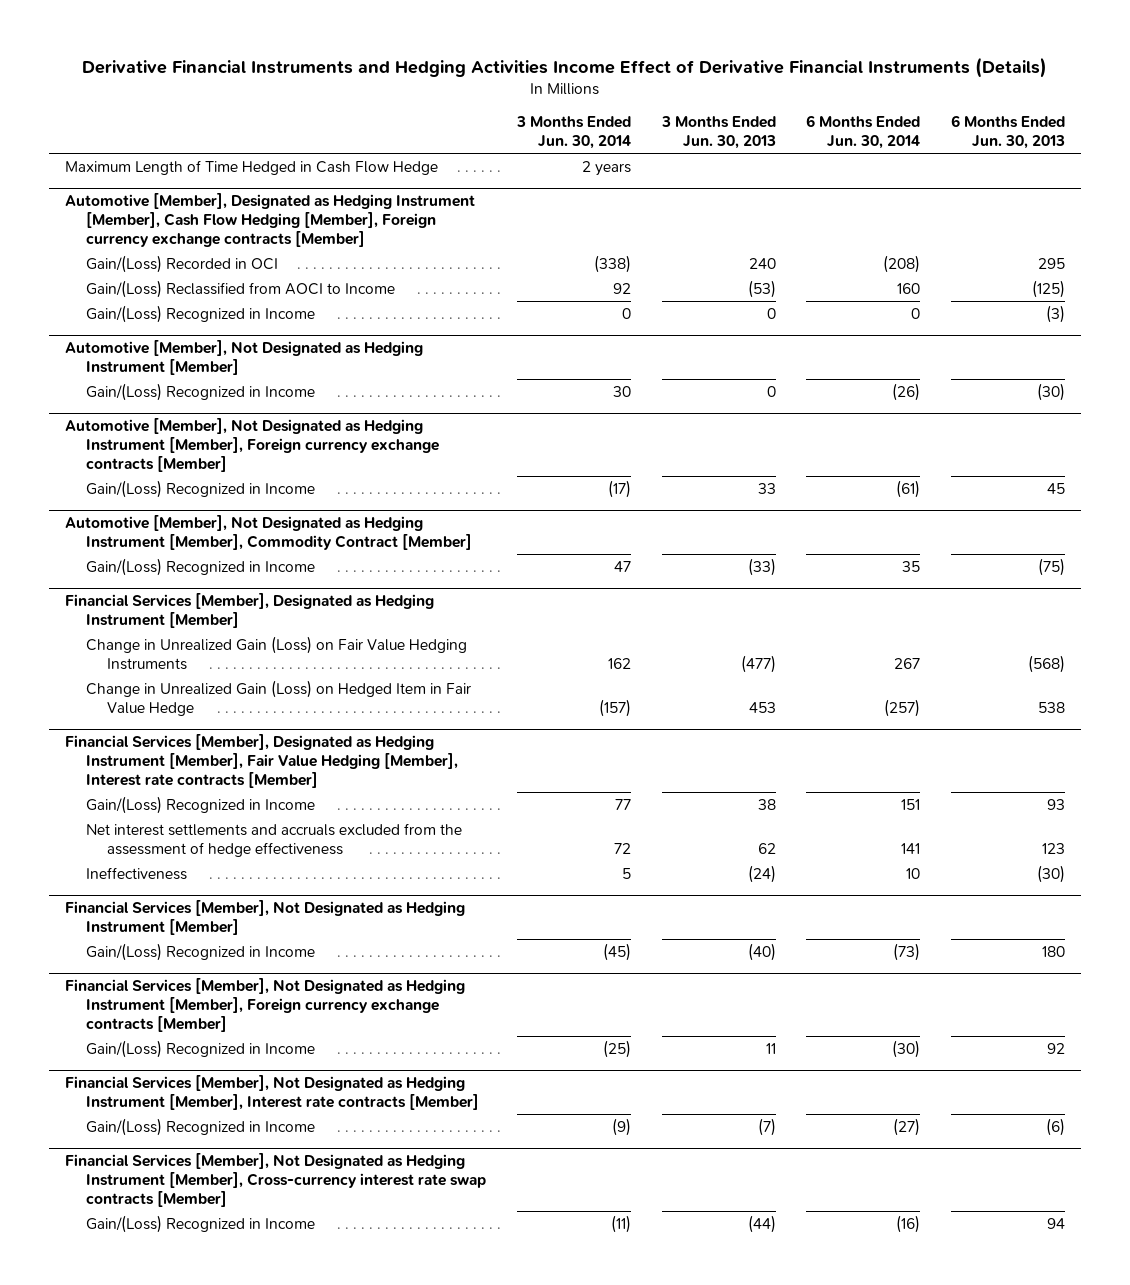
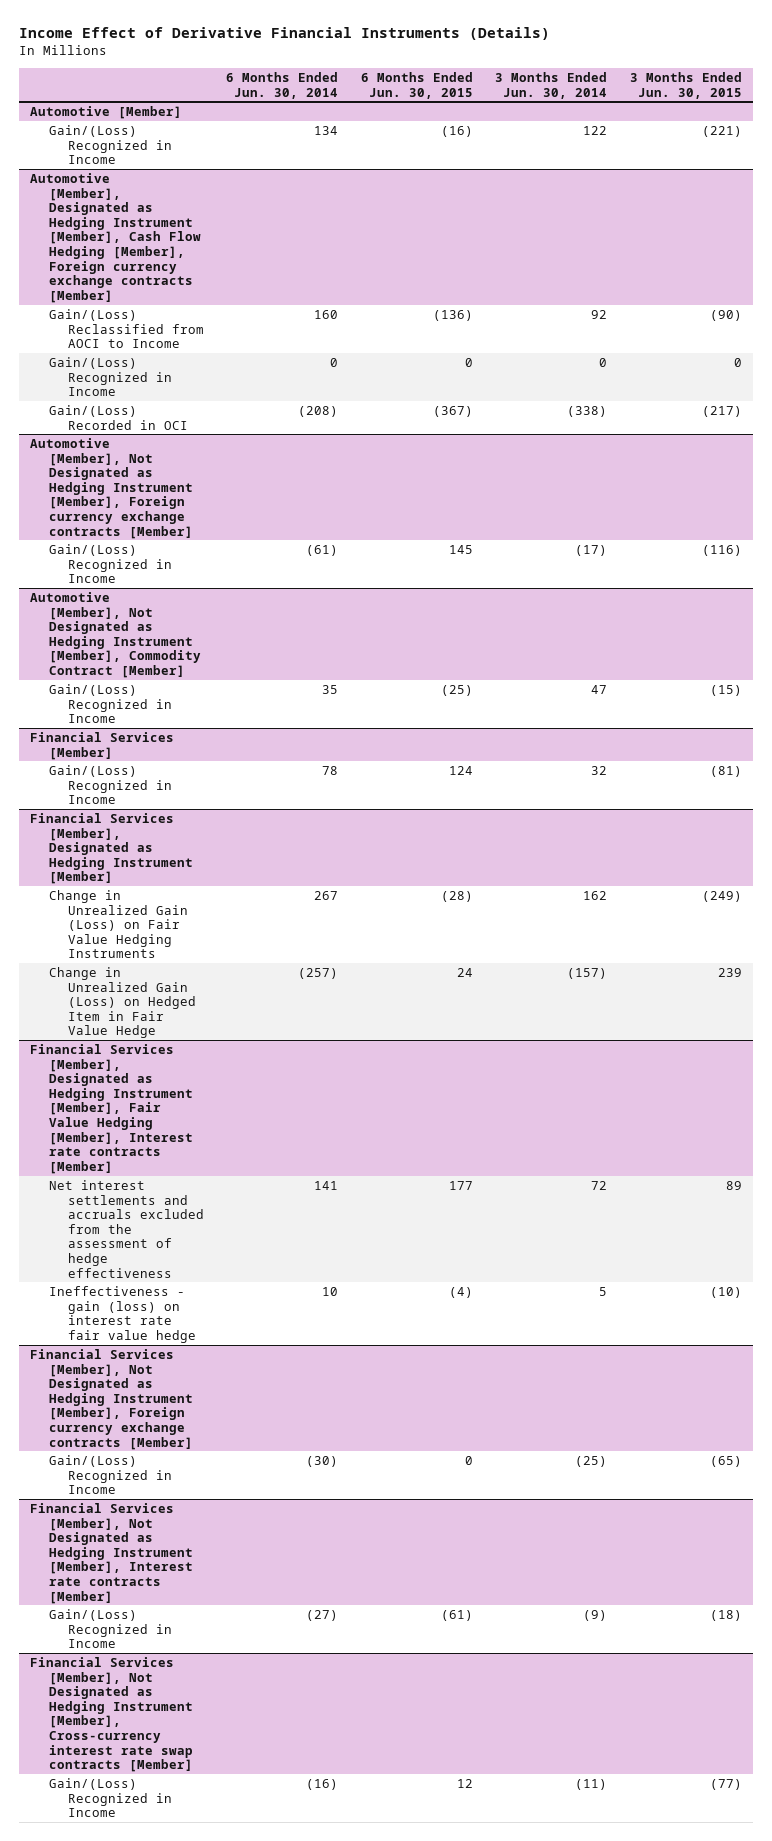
[81,57,1047,79] Derivative Financial Instruments and Hedging Activities Income Effect of Derivative Financial Instruments (Details) -> [18,27,550,41] Income Effect of Derivative Financial Instruments (Details)
[660,116,776,150] 3 Months Ended Jun. 30, 2013 -> none
[951,115,1066,150] 6 Months Ended Jun. 30, 2013 -> none
none -> [360,71,473,99] 6 Months Ended Jun. 30, 2015
none -> [629,71,742,99] 3 Months Ended Jun. 30, 2015
[64,159,438,175] Maximum Length of Time Hedged in Cash Flow Hedge -> none
none -> [29,106,182,120] Automotive [Member]
none -> [48,125,172,165] Gain/(Loss) Recognized in Income
[64,340,423,376] Automotive [Member], Not Designated as Hedging Instrument [Member] -> none
[85,382,315,401] Gain/(Loss) Recognized in Income -> none
[85,254,278,273] Gain/(Loss) Recorded in OCI -> [48,405,188,430] Gain/(Loss) Recorded in OCI
none -> [29,732,174,760] Financial Services [Member]
none -> [48,765,172,805] Gain/(Loss) Recognized in Income
[85,795,315,814] Gain/(Loss) Recognized in Income -> none
[64,900,465,936] Financial Services [Member], Not Designated as Hedging Instrument [Member] -> none
[85,942,315,961] Gain/(Loss) Recognized in Income -> none
[85,866,187,880] Ineffectiveness -> [48,1286,196,1343] Ineffectiveness - gain (loss) on interest rate fair value hedge

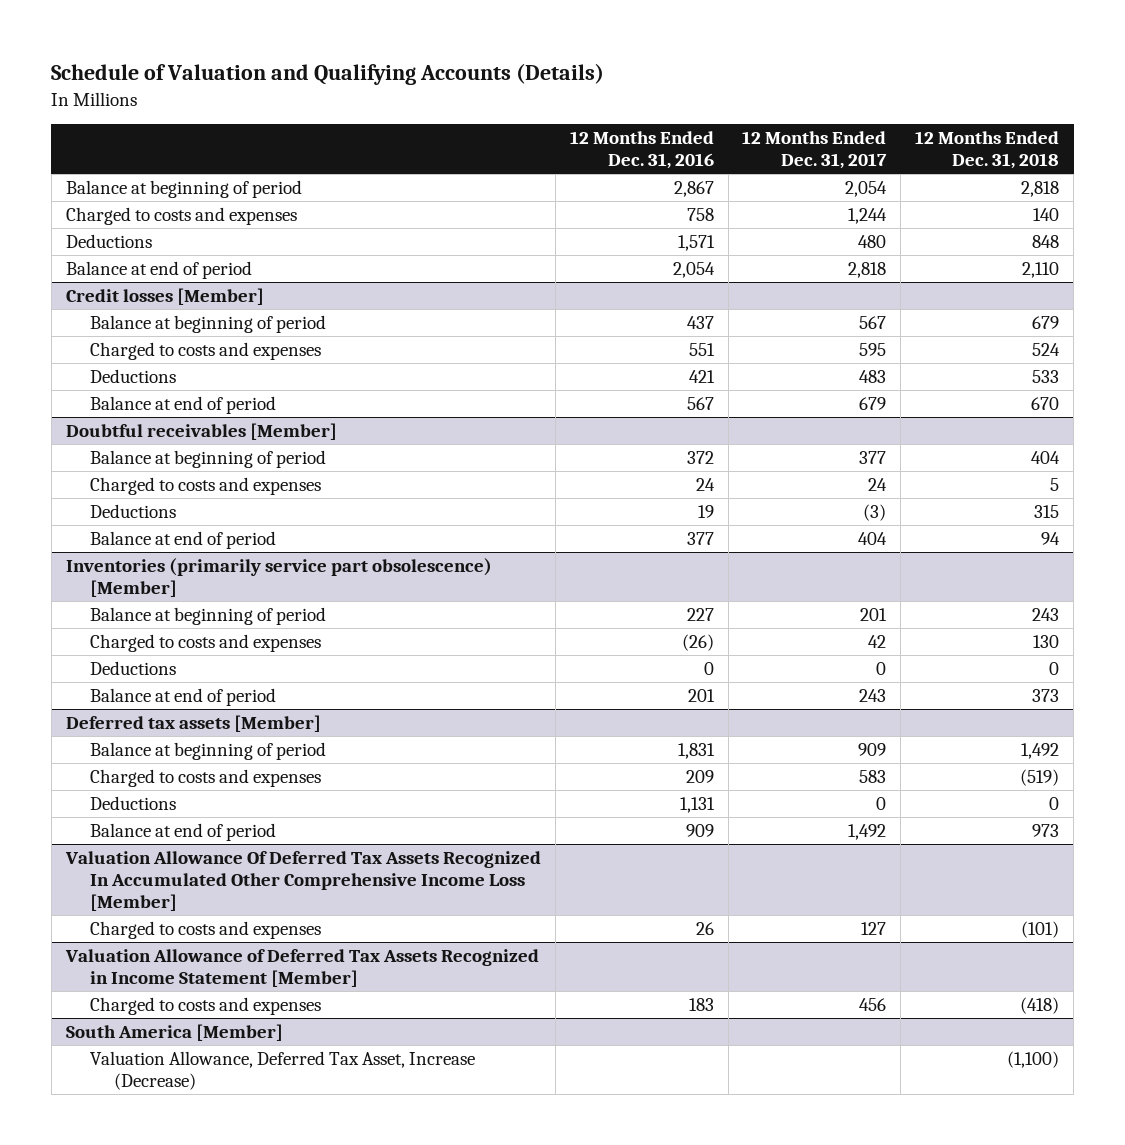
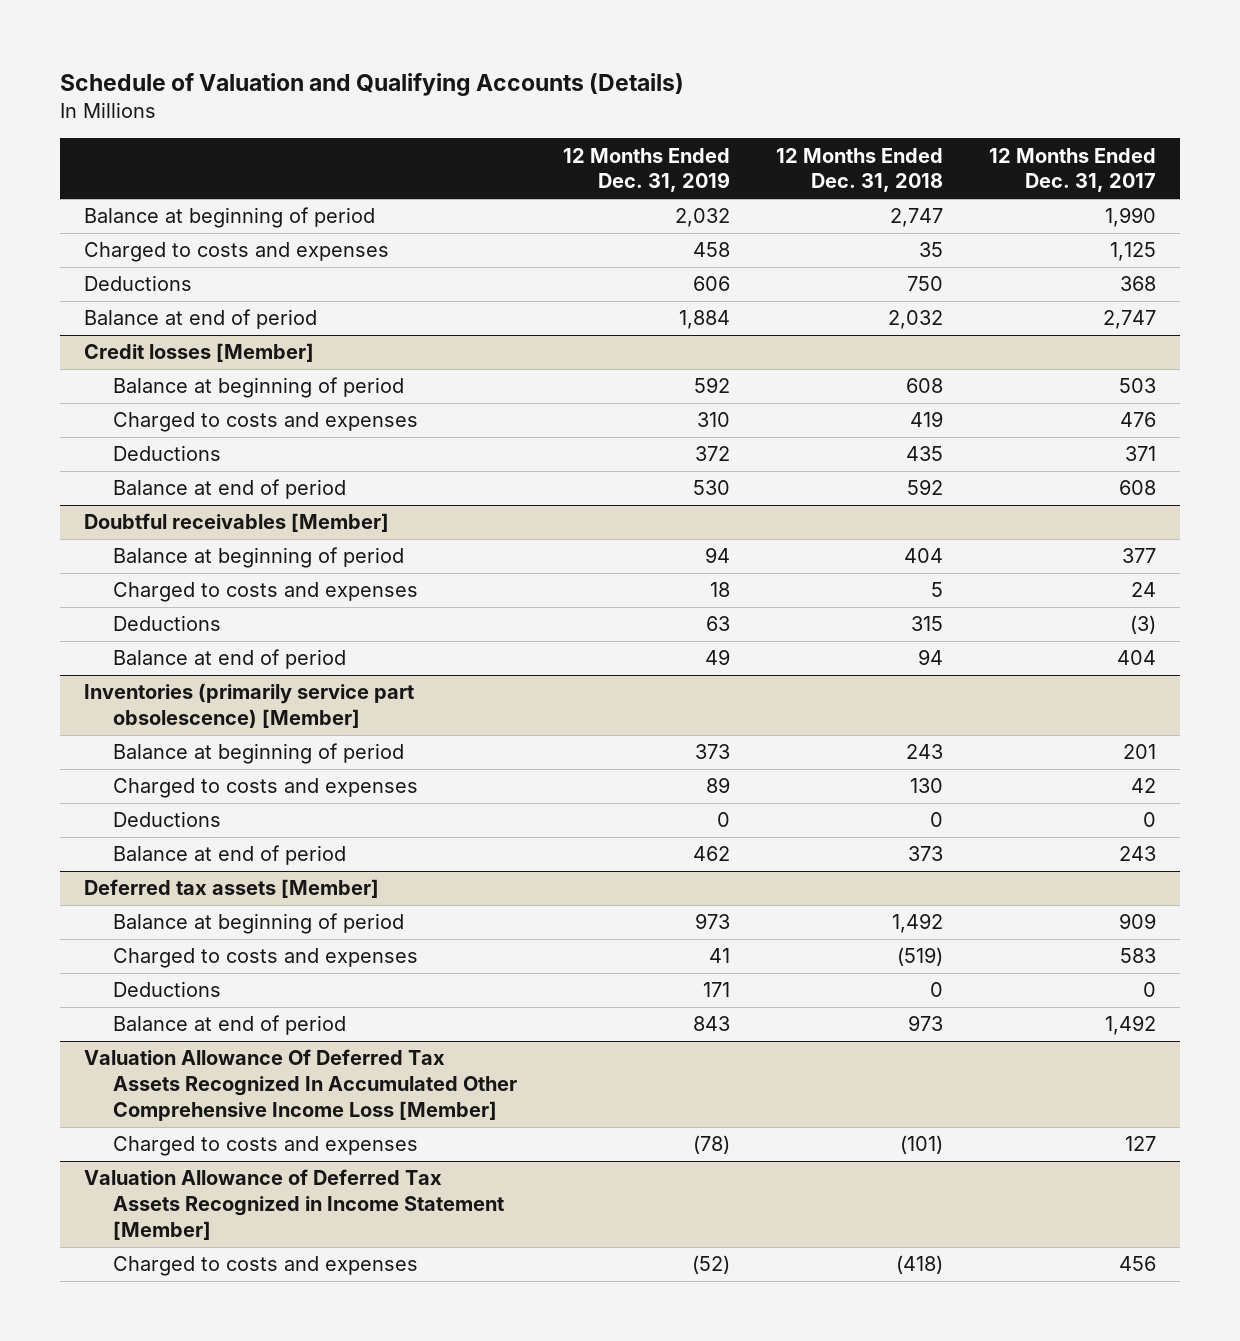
[569,131,714,170] 12 Months Ended Dec. 31, 2016 -> none
none -> [562,147,730,193] 12 Months Ended Dec. 31, 2019
[845,180,888,197] 2,054 -> [1105,207,1157,228] 1,990
[1021,180,1060,197] 2,818 -> [890,208,944,228] 2,747
[848,207,888,224] 1,244 -> [1110,242,1157,262] 1,125
[1033,207,1060,221] 140 -> [919,242,944,258] 35
[858,234,887,248] 480 -> [1120,276,1157,292] 368
[1032,234,1060,248] 848 -> [907,276,944,292] 750
[848,261,887,278] 2,818 -> [1103,310,1157,330] 2,747
[1022,261,1060,278] 2,110 -> [888,310,944,330] 2,032
[859,315,887,329] 567 -> [1119,378,1157,394] 503
[1032,315,1060,329] 679 -> [906,378,944,394] 608
[859,342,887,356] 595 -> [1120,412,1157,428] 476
[1032,342,1061,356] 524 -> [910,411,944,428] 419
[859,369,887,383] 483 -> [1125,446,1157,462] 371
[1032,369,1060,383] 533 -> [906,446,944,462] 435
[859,396,887,410] 679 -> [1119,480,1157,496] 608
[1031,396,1060,410] 670 -> [907,479,944,496] 592
[65,1023,283,1041] South America [Member] -> none
[90,1050,476,1090] Valuation Allowance, Deferred Tax Asset, Increase (Decrease) -> none

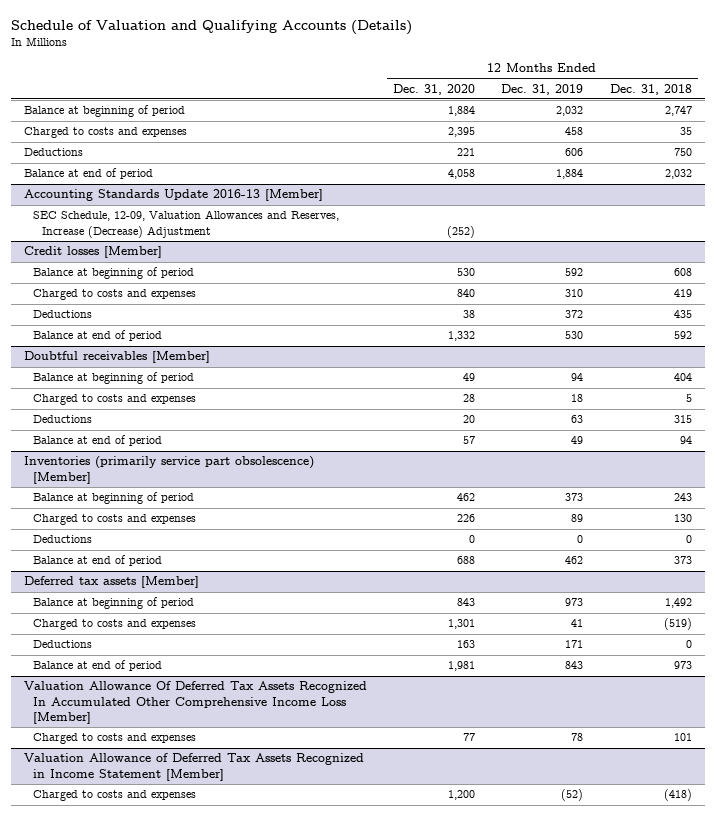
[989,147,1157,193] 12 Months Ended Dec. 31, 2017 -> none
none -> [393,83,476,95] Dec. 31, 2020
none -> [24,189,324,202] Accounting Standards Update 2016-13 [Member]
none -> [32,210,339,238] SEC Schedule, 12-09, Valuation Allowances and Reserves, Increase (Decrease) Adjustment
[692,1135,730,1155] (78) -> [571,733,584,742] 78
[900,1135,944,1155] (101) -> [673,733,692,742] 101

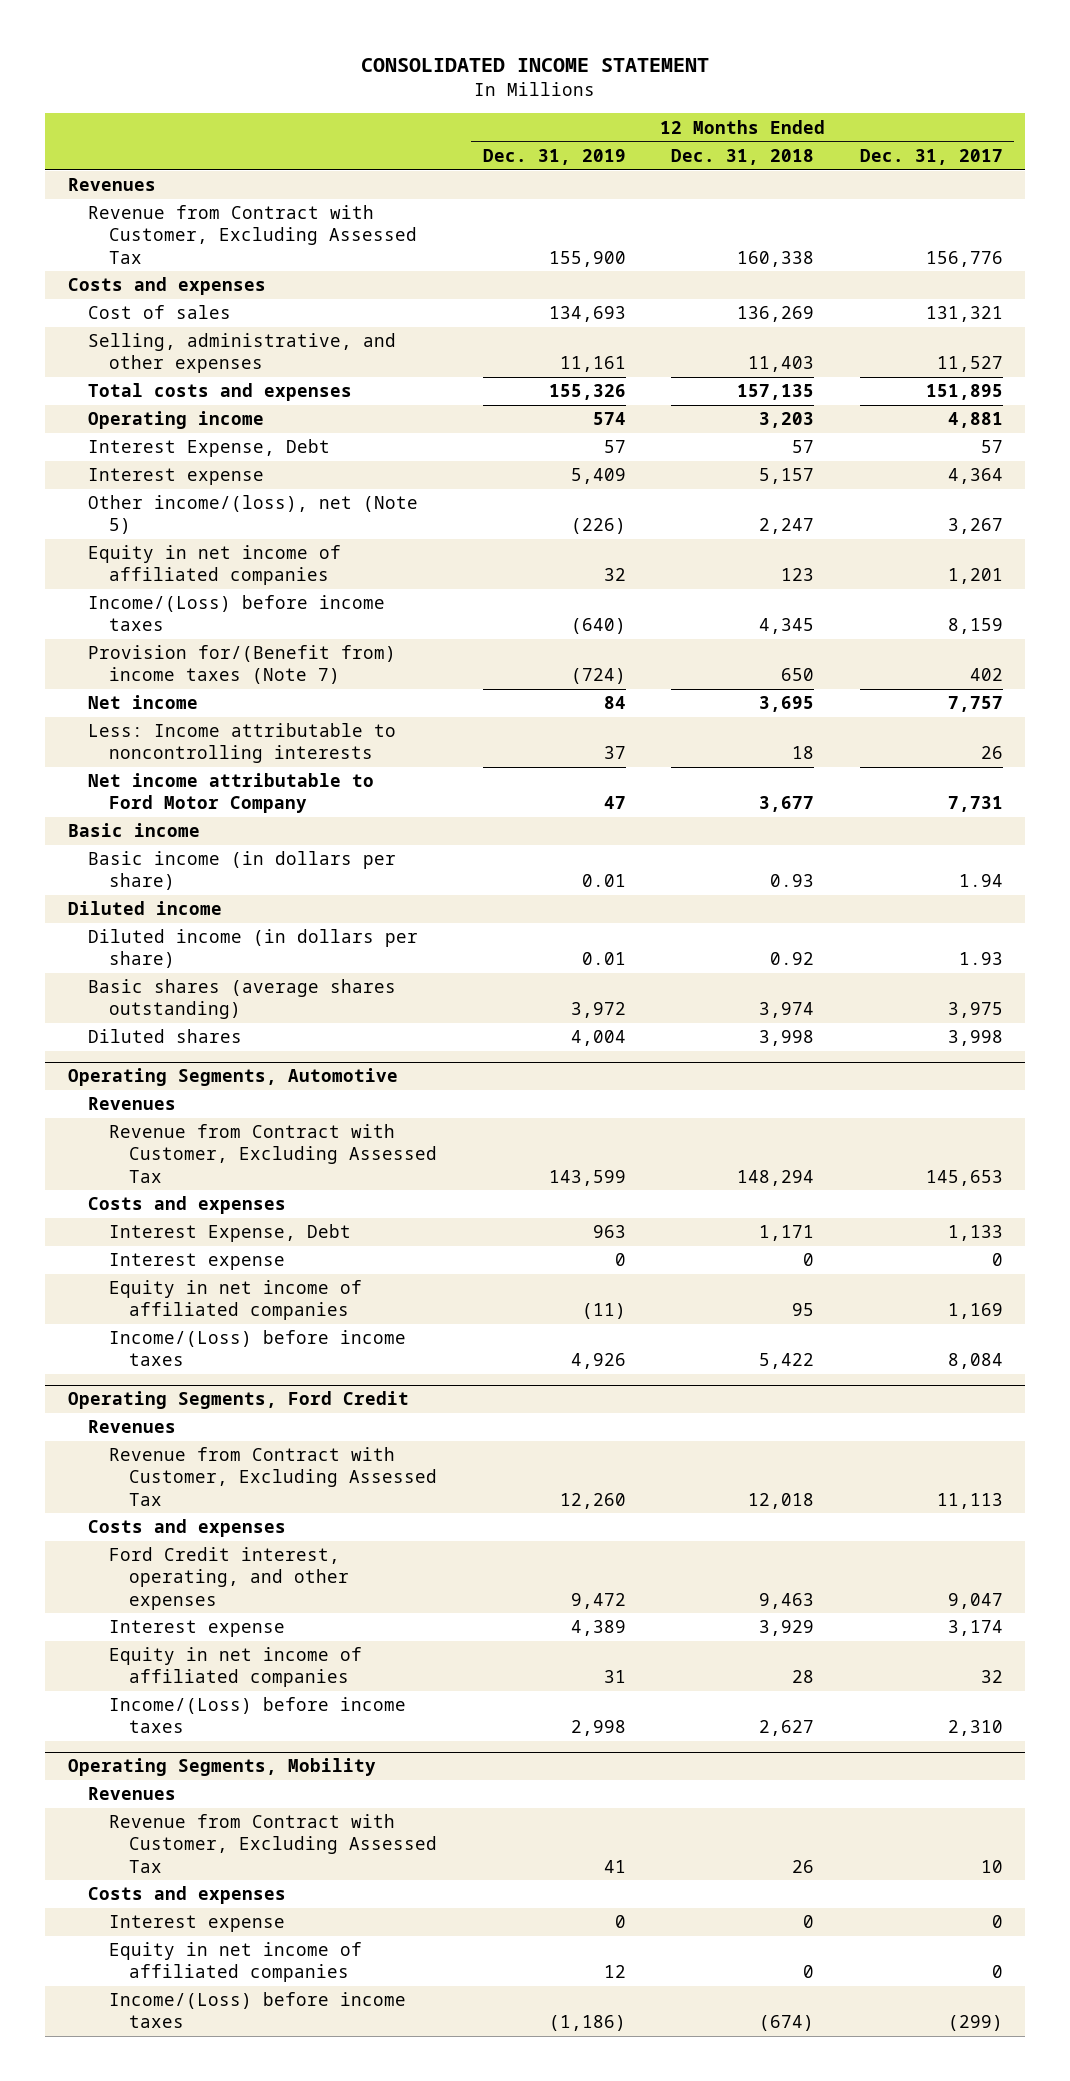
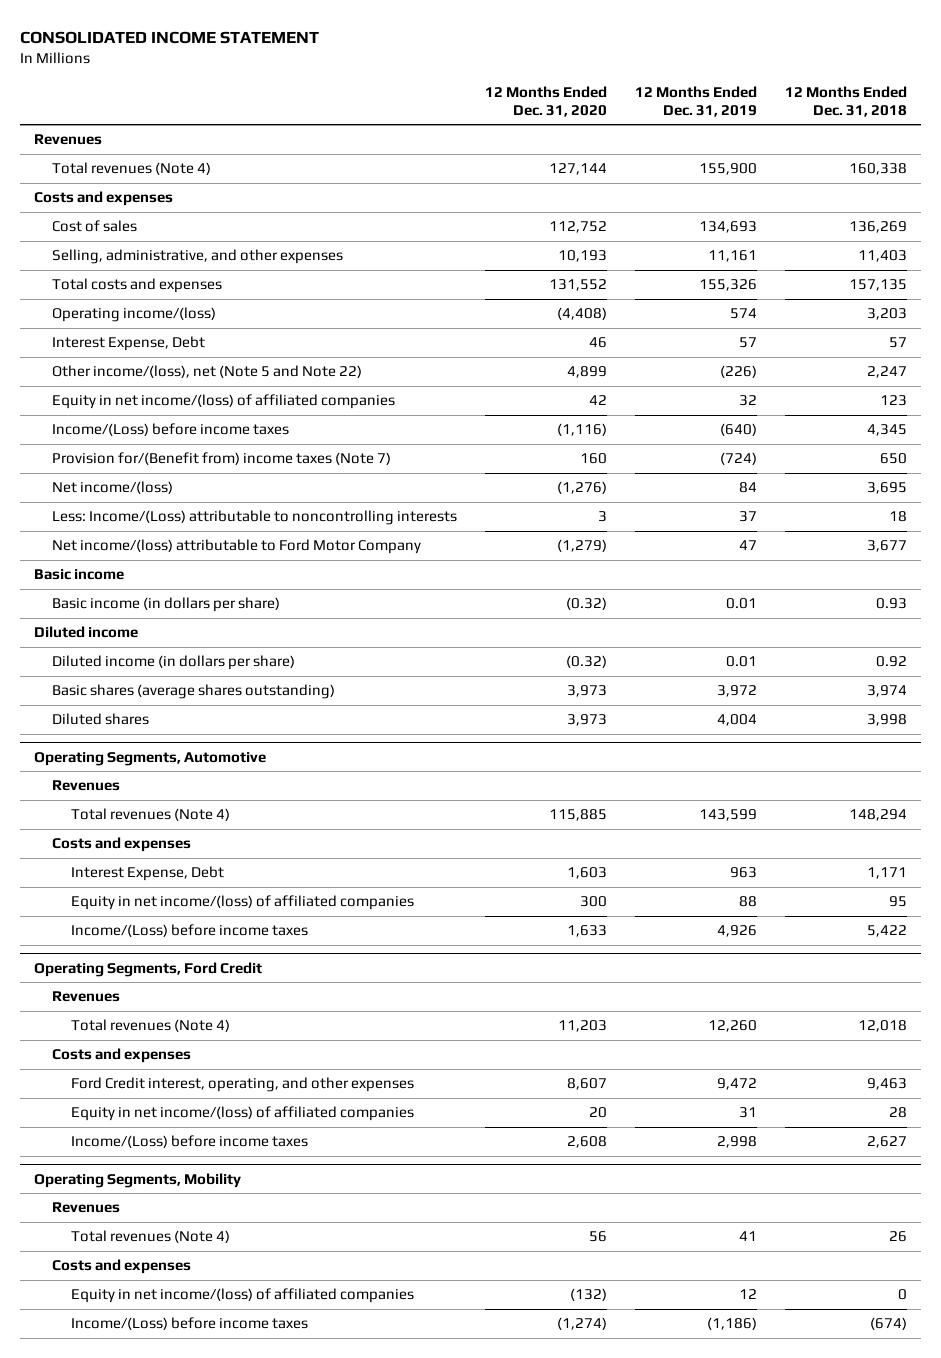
[859,148,1003,165] Dec. 31, 2017 -> none
none -> [485,86,608,117] 12 Months Ended Dec. 31, 2020
[88,205,417,264] Revenue from Contract with Customer, Excluding Assessed Tax -> [52,162,212,176] Total revenues (Note 4)
[88,411,265,430] Operating income -> [52,307,217,323] Operating income/(loss)
[88,468,265,486] Interest expense -> none
[88,495,419,535] Other income/(loss), net (Note 5) -> [52,365,363,379] Other income/(loss), net (Note 5 and Note 22)
[88,545,342,586] Equity in net income of affiliated companies -> [52,394,396,410] Equity in net income/(loss) of affiliated companies
[88,695,199,710] Net income -> [52,481,174,495] Net income/(loss)
[88,723,397,764] Less: Income attributable to noncontrolling interests -> [52,510,458,526] Less: Income/(Loss) attributable to noncontrolling interests
[88,773,375,814] Net income attributable to Ford Motor Company -> [52,539,422,555] Net income/(loss) attributable to Ford Motor Company
[108,1124,438,1183] Revenue from Contract with Customer, Excluding Assessed Tax -> [70,808,230,822] Total revenues (Note 4)
[108,1253,285,1271] Interest expense -> none
[108,1280,362,1321] Equity in net income of affiliated companies -> [70,895,414,911] Equity in net income/(loss) of affiliated companies
[581,1303,626,1320] (11) -> [739,896,758,908] 88
[108,1447,438,1506] Revenue from Contract with Customer, Excluding Assessed Tax -> [70,1019,230,1033] Total revenues (Note 4)
[108,1620,285,1638] Interest expense -> none
[108,1647,362,1688] Equity in net income of affiliated companies -> [70,1106,414,1122] Equity in net income/(loss) of affiliated companies
[108,1814,438,1873] Revenue from Contract with Customer, Excluding Assessed Tax -> [70,1230,230,1244] Total revenues (Note 4)
[108,1915,285,1933] Interest expense -> none
[108,1942,362,1983] Equity in net income of affiliated companies -> [70,1288,414,1304] Equity in net income/(loss) of affiliated companies

